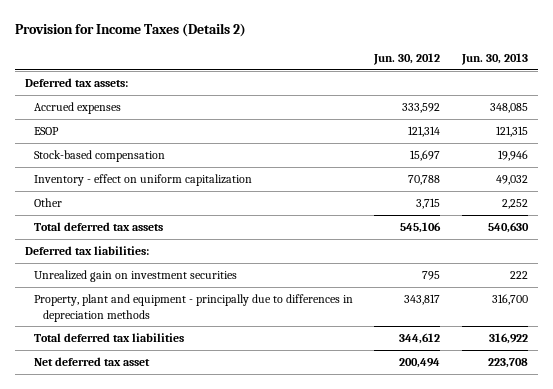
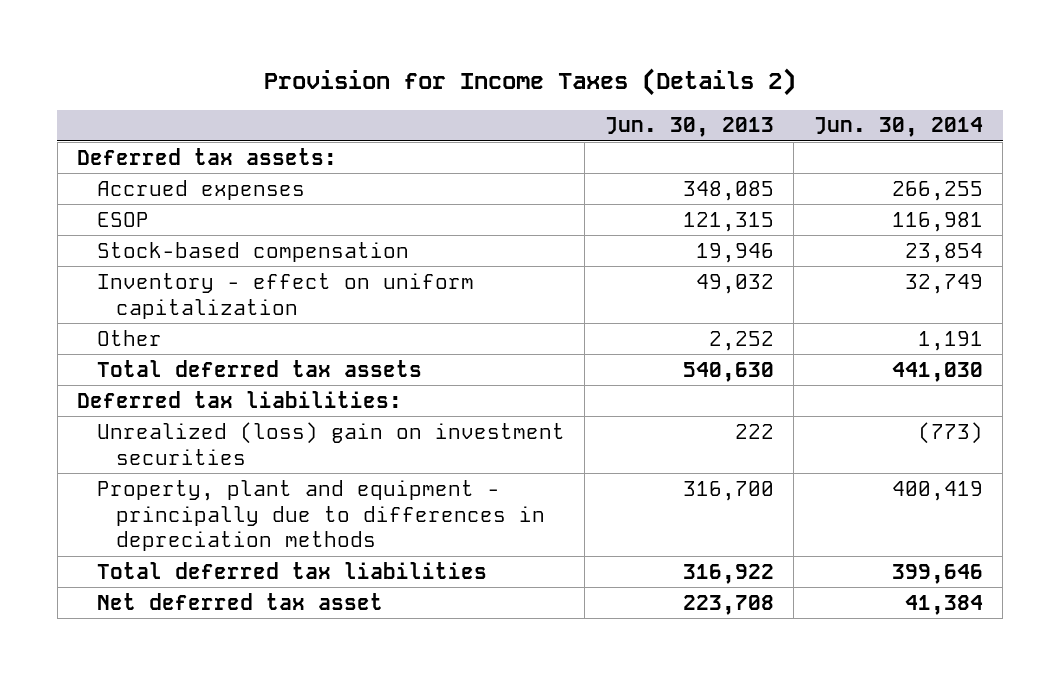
[373,52,441,65] Jun. 30, 2012 -> none
none -> [813,117,983,138] Jun. 30, 2014
[34,270,238,283] Unrealized gain on investment securities -> [96,421,565,465] Unrealized (loss) gain on investment securities

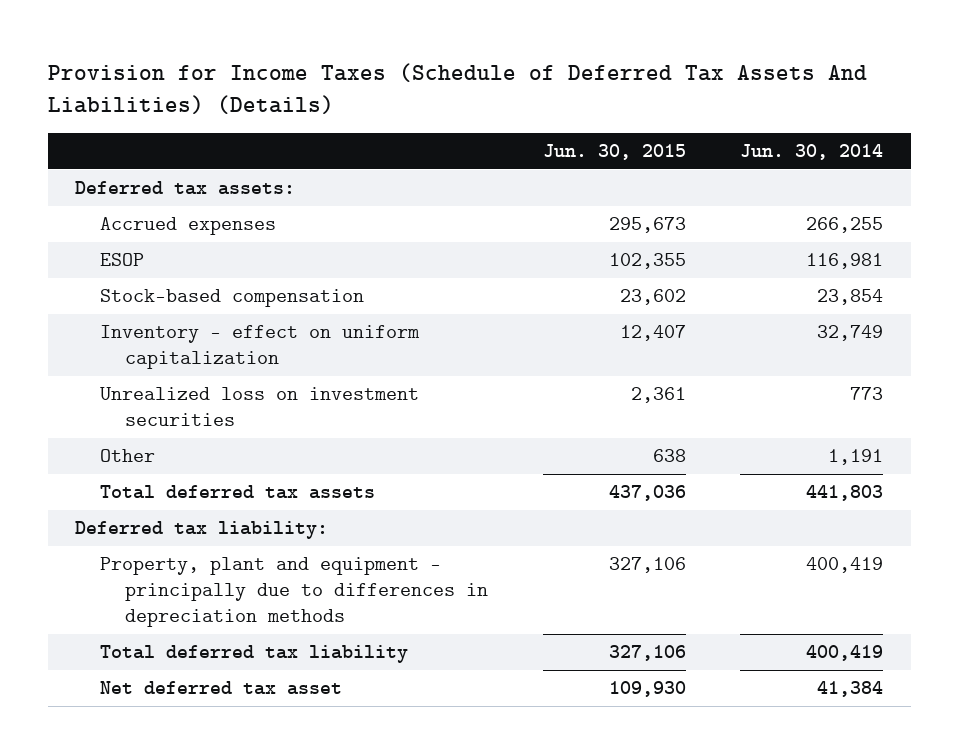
[263,68,796,97] Provision for Income Taxes (Details 2) -> [47,62,867,114] Provision for Income Taxes (Schedule of Deferred Tax Assets And Liabilities) (Details)
[604,117,774,138] Jun. 30, 2013 -> none
none -> [542,143,686,160] Jun. 30, 2015
none -> [100,387,420,427] Unrealized loss on investment securities
[96,421,565,465] Unrealized (loss) gain on investment securities -> none
[891,361,983,382] 441,030 -> [806,485,884,502] 441,803
[77,390,403,408] Deferred tax liabilities: -> [75,521,329,540] Deferred tax liability:
[96,561,487,579] Total deferred tax liabilities -> [100,645,409,664] Total deferred tax liability
[891,563,983,584] 399,646 -> [806,645,884,662] 400,419

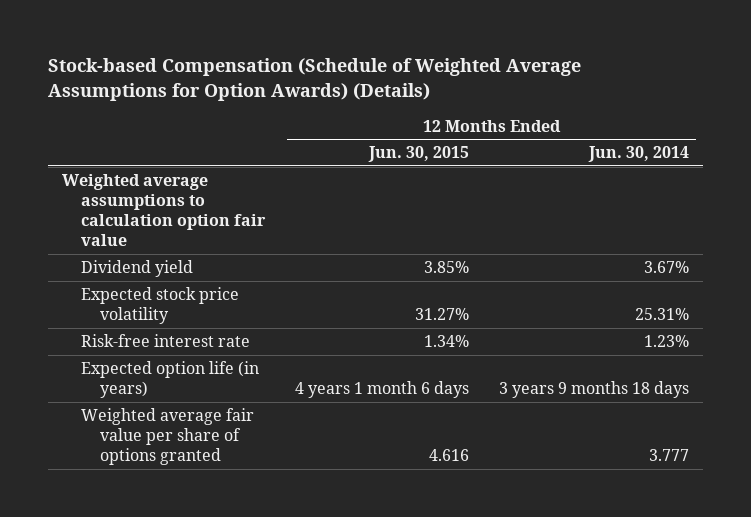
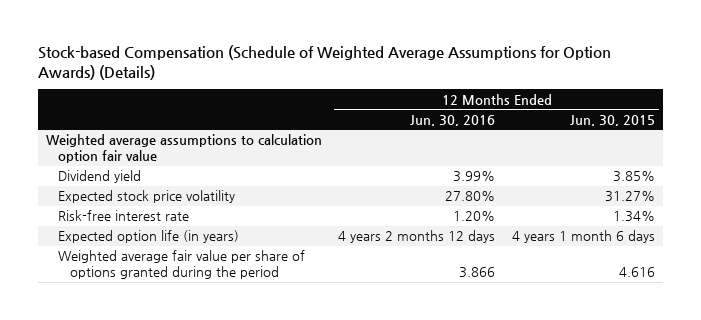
[587,146,689,163] Jun. 30, 2014 -> none
none -> [410,114,496,126] Jun. 30, 2016
[81,408,255,466] Weighted average fair value per share of options granted -> [58,250,306,280] Weighted average fair value per share of options granted during the period

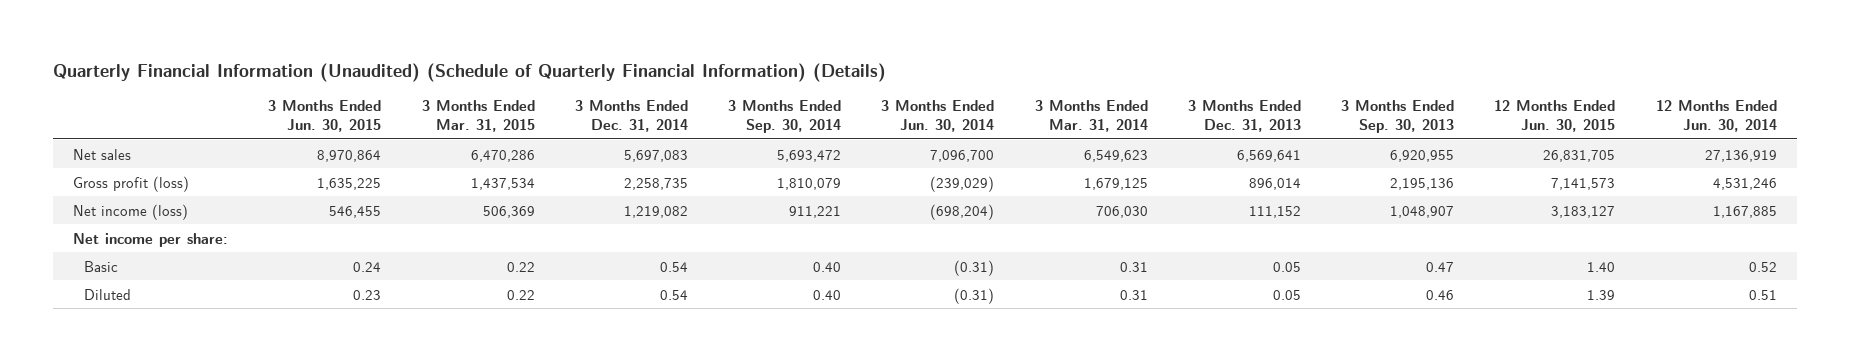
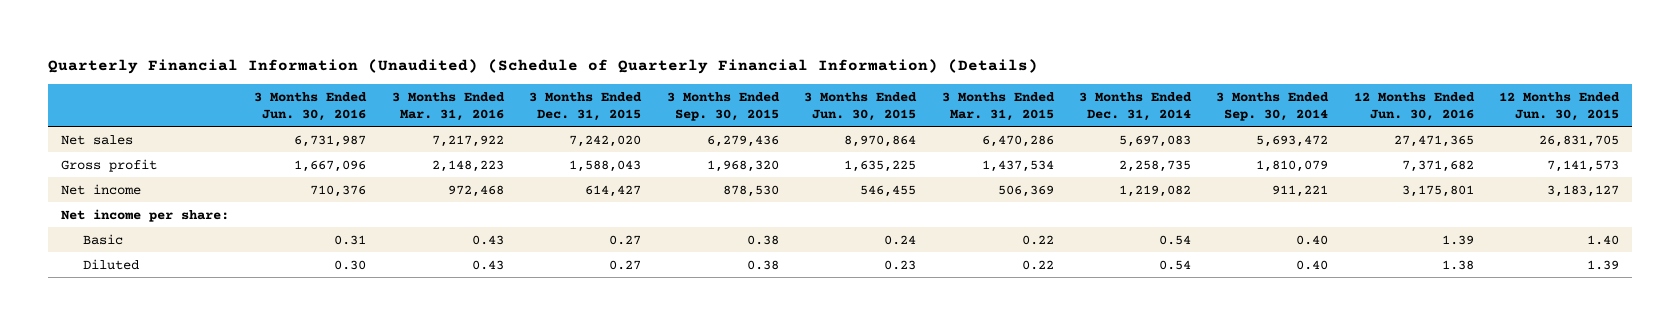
[881,100,995,132] 3 Months Ended Jun. 30, 2014 -> none
[1034,100,1148,132] 3 Months Ended Mar. 31, 2014 -> none
[1187,100,1301,132] 3 Months Ended Dec. 31, 2013 -> none
[1341,100,1455,133] 3 Months Ended Sep. 30, 2013 -> none
[1655,100,1777,132] 12 Months Ended Jun. 30, 2014 -> none
none -> [254,91,368,121] 3 Months Ended Jun. 30, 2016
none -> [391,91,505,121] 3 Months Ended Mar. 31, 2016
none -> [529,91,643,121] 3 Months Ended Dec. 31, 2015
none -> [666,91,780,121] 3 Months Ended Sep. 30, 2015
none -> [1353,91,1475,121] 12 Months Ended Jun. 30, 2016
[73,175,190,192] Gross profit (loss) -> [60,158,157,172] Gross profit
[73,203,189,220] Net income (loss) -> [60,183,141,195] Net income

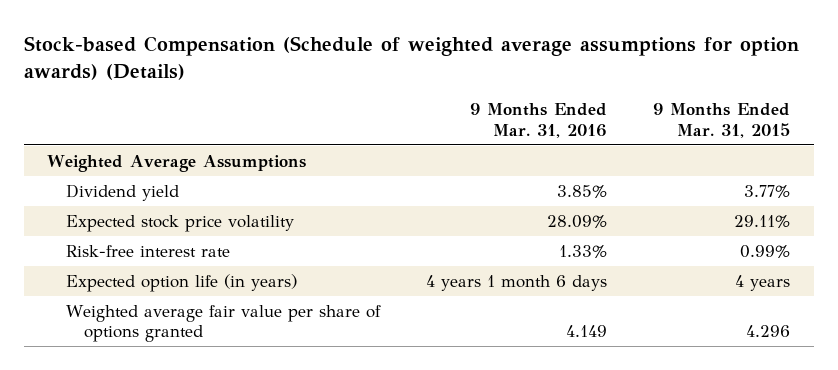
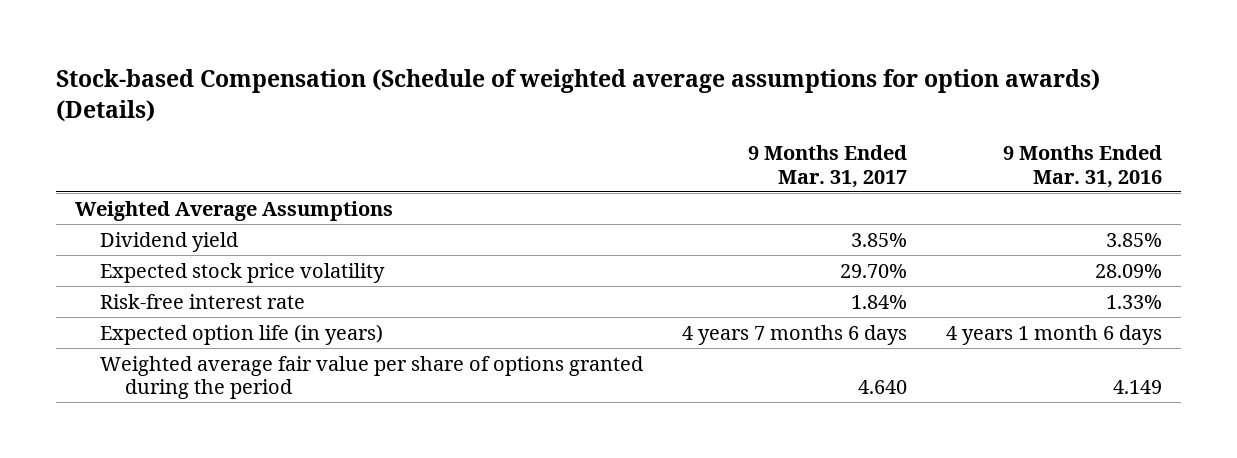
[653,103,791,139] 9 Months Ended Mar. 31, 2015 -> none
none -> [747,145,907,188] 9 Months Ended Mar. 31, 2017
[65,304,381,343] Weighted average fair value per share of options granted -> [100,355,644,399] Weighted average fair value per share of options granted during the period

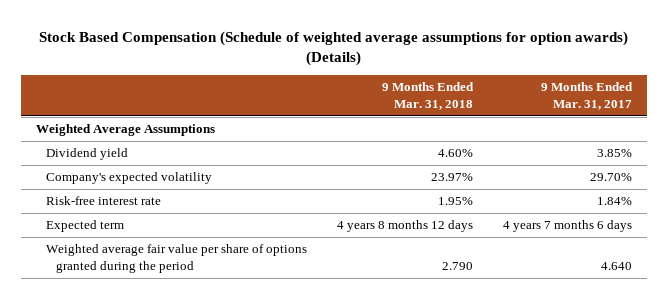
[55,68,1100,122] Stock-based Compensation (Schedule of weighted average assumptions for option awards) (Details) -> [39,30,629,66] Stock Based Compensation (Schedule of weighted average assumptions for option awards) (Details)
[1002,145,1162,188] 9 Months Ended Mar. 31, 2016 -> none
none -> [382,82,475,110] 9 Months Ended Mar. 31, 2018
[100,262,386,283] Expected stock price volatility -> [45,172,212,185] Company's expected volatility
[100,323,384,345] Expected option life (in years) -> [45,220,124,233] Expected term

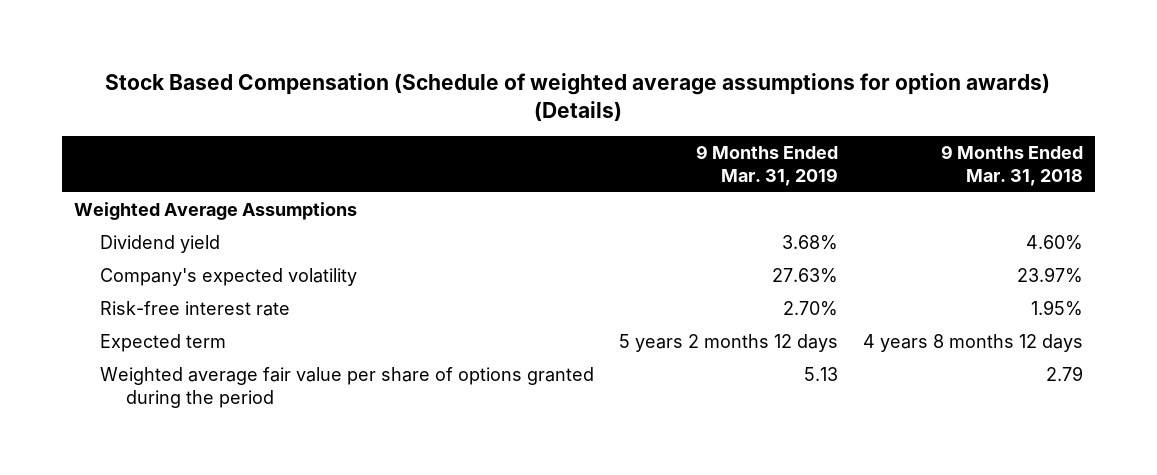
[541,82,634,110] 9 Months Ended Mar. 31, 2017 -> none
none -> [695,145,838,186] 9 Months Ended Mar. 31, 2019
[442,261,474,270] 2.790 -> [1045,365,1083,381] 2.79

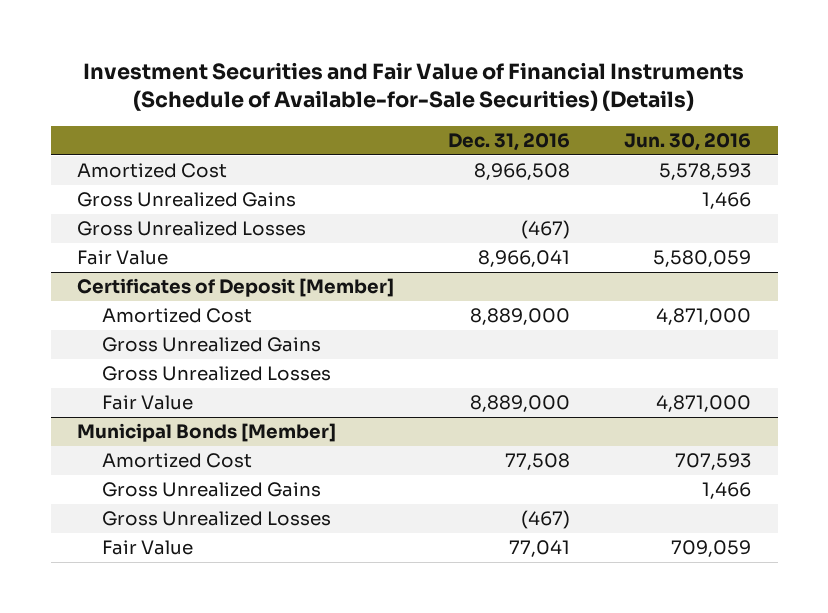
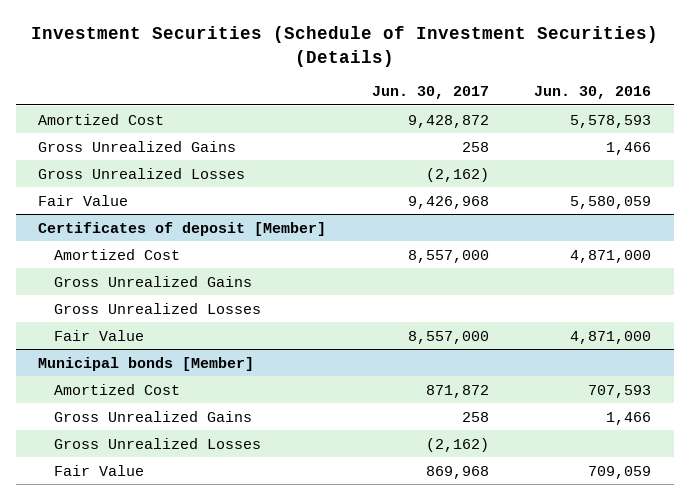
[83,61,745,112] Investment Securities and Fair Value of Financial Instruments (Schedule of Available-for-Sale Securities) (Details) -> [30,26,658,67] Investment Securities (Schedule of Investment Securities) (Details)
[448,132,571,151] Dec. 31, 2016 -> none
none -> [371,86,489,100] Jun. 30, 2017
[77,278,395,298] Certificates of Deposit [Member] -> [38,221,327,236] Certificates of deposit [Member]
[77,423,337,443] Municipal Bonds [Member] -> [38,356,255,371] Municipal bonds [Member]

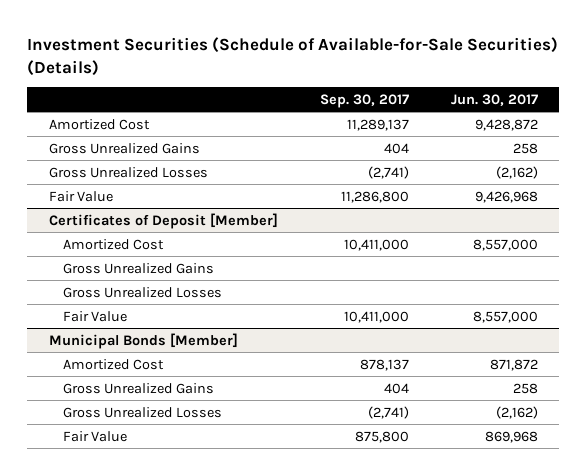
[30,26,658,67] Investment Securities (Schedule of Investment Securities) (Details) -> [27,37,559,76] Investment Securities (Schedule of Available-for-Sale Securities) (Details)
[534,86,652,100] Jun. 30, 2016 -> none
none -> [319,93,409,108] Sep. 30, 2017
[38,221,327,236] Certificates of deposit [Member] -> [48,212,278,229] Certificates of Deposit [Member]
[38,356,255,371] Municipal bonds [Member] -> [48,332,238,349] Municipal Bonds [Member]

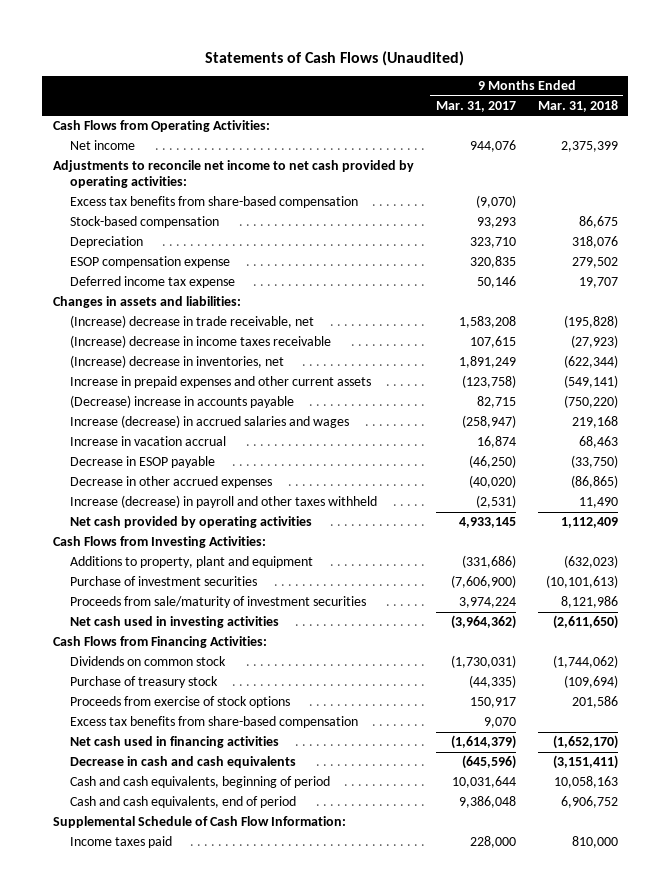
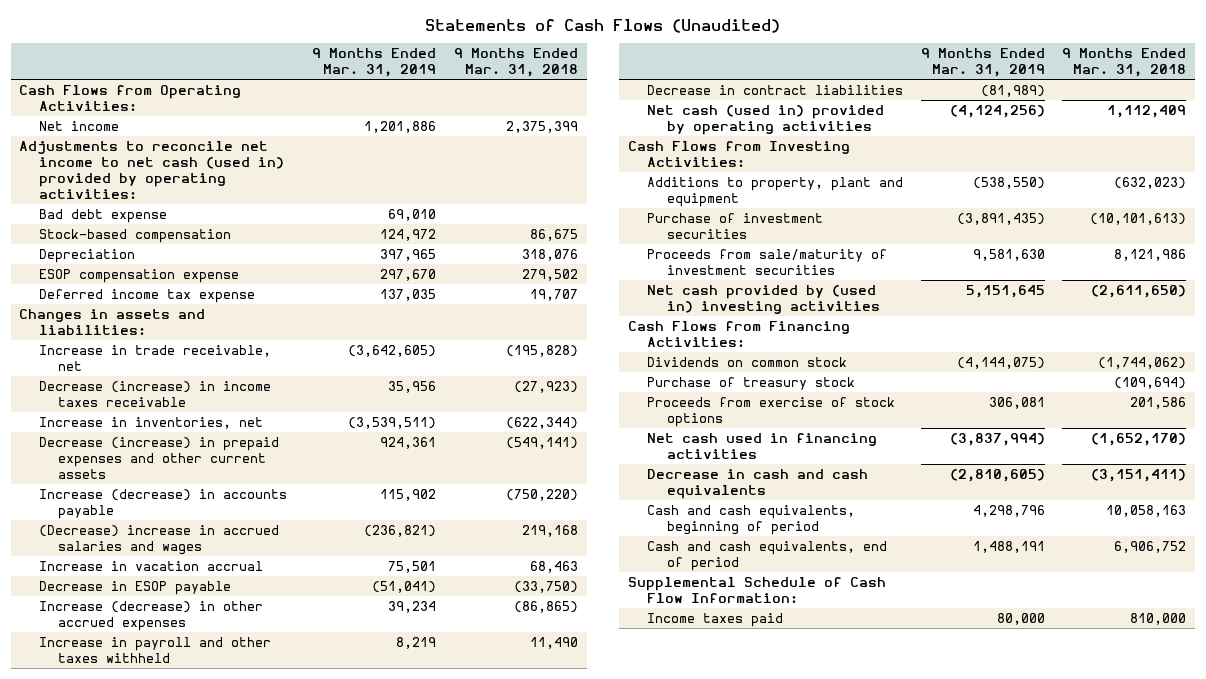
[435,100,516,112] Mar. 31, 2017 -> none
none -> [312,48,437,78] 9 Months Ended Mar. 31, 2019
[69,196,358,209] Excess tax benefits from share-based compensation -> none
[53,160,415,189] Adjustments to reconcile net income to net cash provided by operating activities: -> [19,140,284,199] Adjustments to reconcile net income to net cash (used in) provided by operating activities:
none -> [38,208,167,223] Bad debt expense
[69,315,314,329] (Increase) decrease in trade receivable, net -> [38,344,271,371] Increase in trade receivable, net
[69,335,331,349] (Increase) decrease in income taxes receivable -> [38,380,271,407] Decrease (increase) in income taxes receivable
[69,355,284,369] (Increase) decrease in inventories, net -> [38,416,263,429] Increase in inventories, net
[69,376,371,389] Increase in prepaid expenses and other current assets -> [38,436,279,479] Decrease (increase) in prepaid expenses and other current assets
[69,395,294,409] (Decrease) increase in accounts payable -> [38,488,287,519] Increase (decrease) in accounts payable
[69,415,349,429] Increase (decrease) in accrued salaries and wages -> [38,524,279,555] (Decrease) increase in accrued salaries and wages
[69,476,272,489] Decrease in other accrued expenses -> [38,600,263,631] Increase (decrease) in other accrued expenses
[69,495,377,509] Increase (decrease) in payroll and other taxes withheld -> [38,636,271,663] Increase in payroll and other taxes withheld
none -> [647,84,904,95] Decrease in contract liabilities
[69,516,312,529] Net cash provided by operating activities -> [647,104,885,135] Net cash (used in) provided by operating activities
[69,616,279,629] Net cash used in investing activities -> [647,284,880,314] Net cash provided by (used in) investing activities
[69,716,358,729] Excess tax benefits from share-based compensation -> none

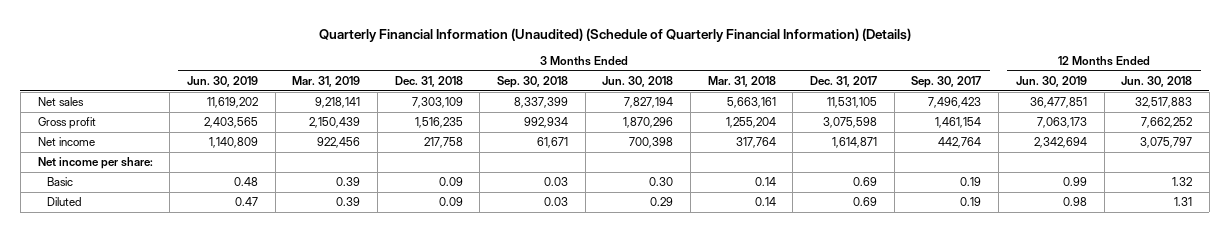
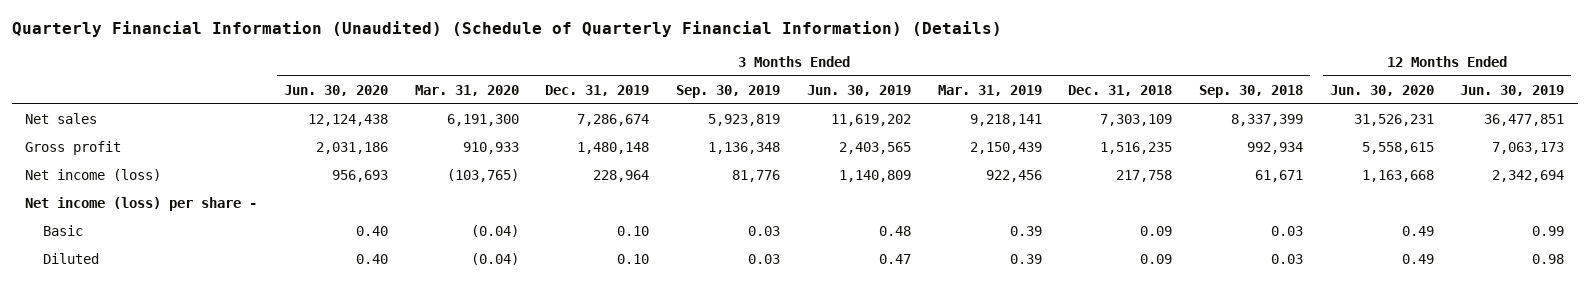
[602,75,674,87] Jun. 30, 2018 -> none
[707,75,776,87] Mar. 31, 2018 -> none
[810,75,878,87] Dec. 31, 2017 -> none
[911,75,982,88] Sep. 30, 2017 -> none
[1121,75,1193,87] Jun. 30, 2018 -> none
none -> [284,84,389,96] Jun. 30, 2020
none -> [414,84,519,96] Mar. 31, 2020
none -> [545,84,650,96] Dec. 31, 2019
none -> [676,84,781,98] Sep. 30, 2019
none -> [1329,84,1434,96] Jun. 30, 2020
[37,137,95,147] Net income -> [25,169,162,182] Net income (loss)
[37,157,153,170] Net income per share: -> [25,197,258,212] Net income (loss) per share -

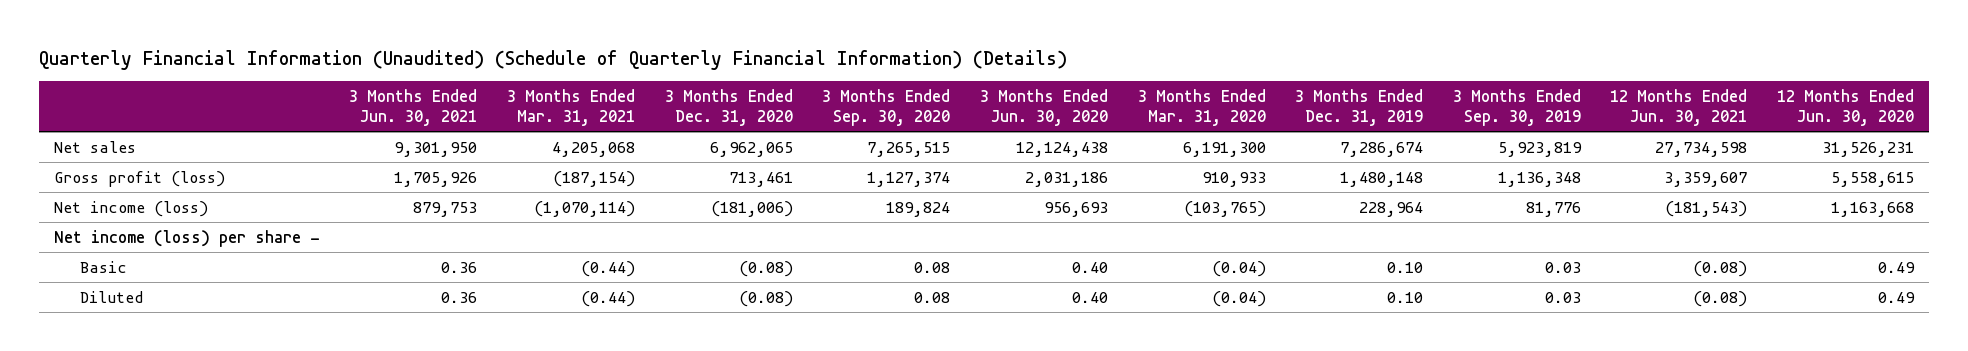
[806,84,911,96] Jun. 30, 2019 -> none
[937,84,1042,96] Mar. 31, 2019 -> none
[1068,84,1173,96] Dec. 31, 2018 -> none
[1199,84,1304,98] Sep. 30, 2018 -> none
[1460,84,1565,96] Jun. 30, 2019 -> none
none -> [349,88,478,126] 3 Months Ended Jun. 30, 2021
none -> [507,88,636,126] 3 Months Ended Mar. 31, 2021
none -> [664,88,793,126] 3 Months Ended Dec. 31, 2020
none -> [822,88,951,126] 3 Months Ended Sep. 30, 2020
none -> [1610,88,1748,126] 12 Months Ended Jun. 30, 2021
[25,141,122,156] Gross profit -> [53,170,225,187] Gross profit (loss)

